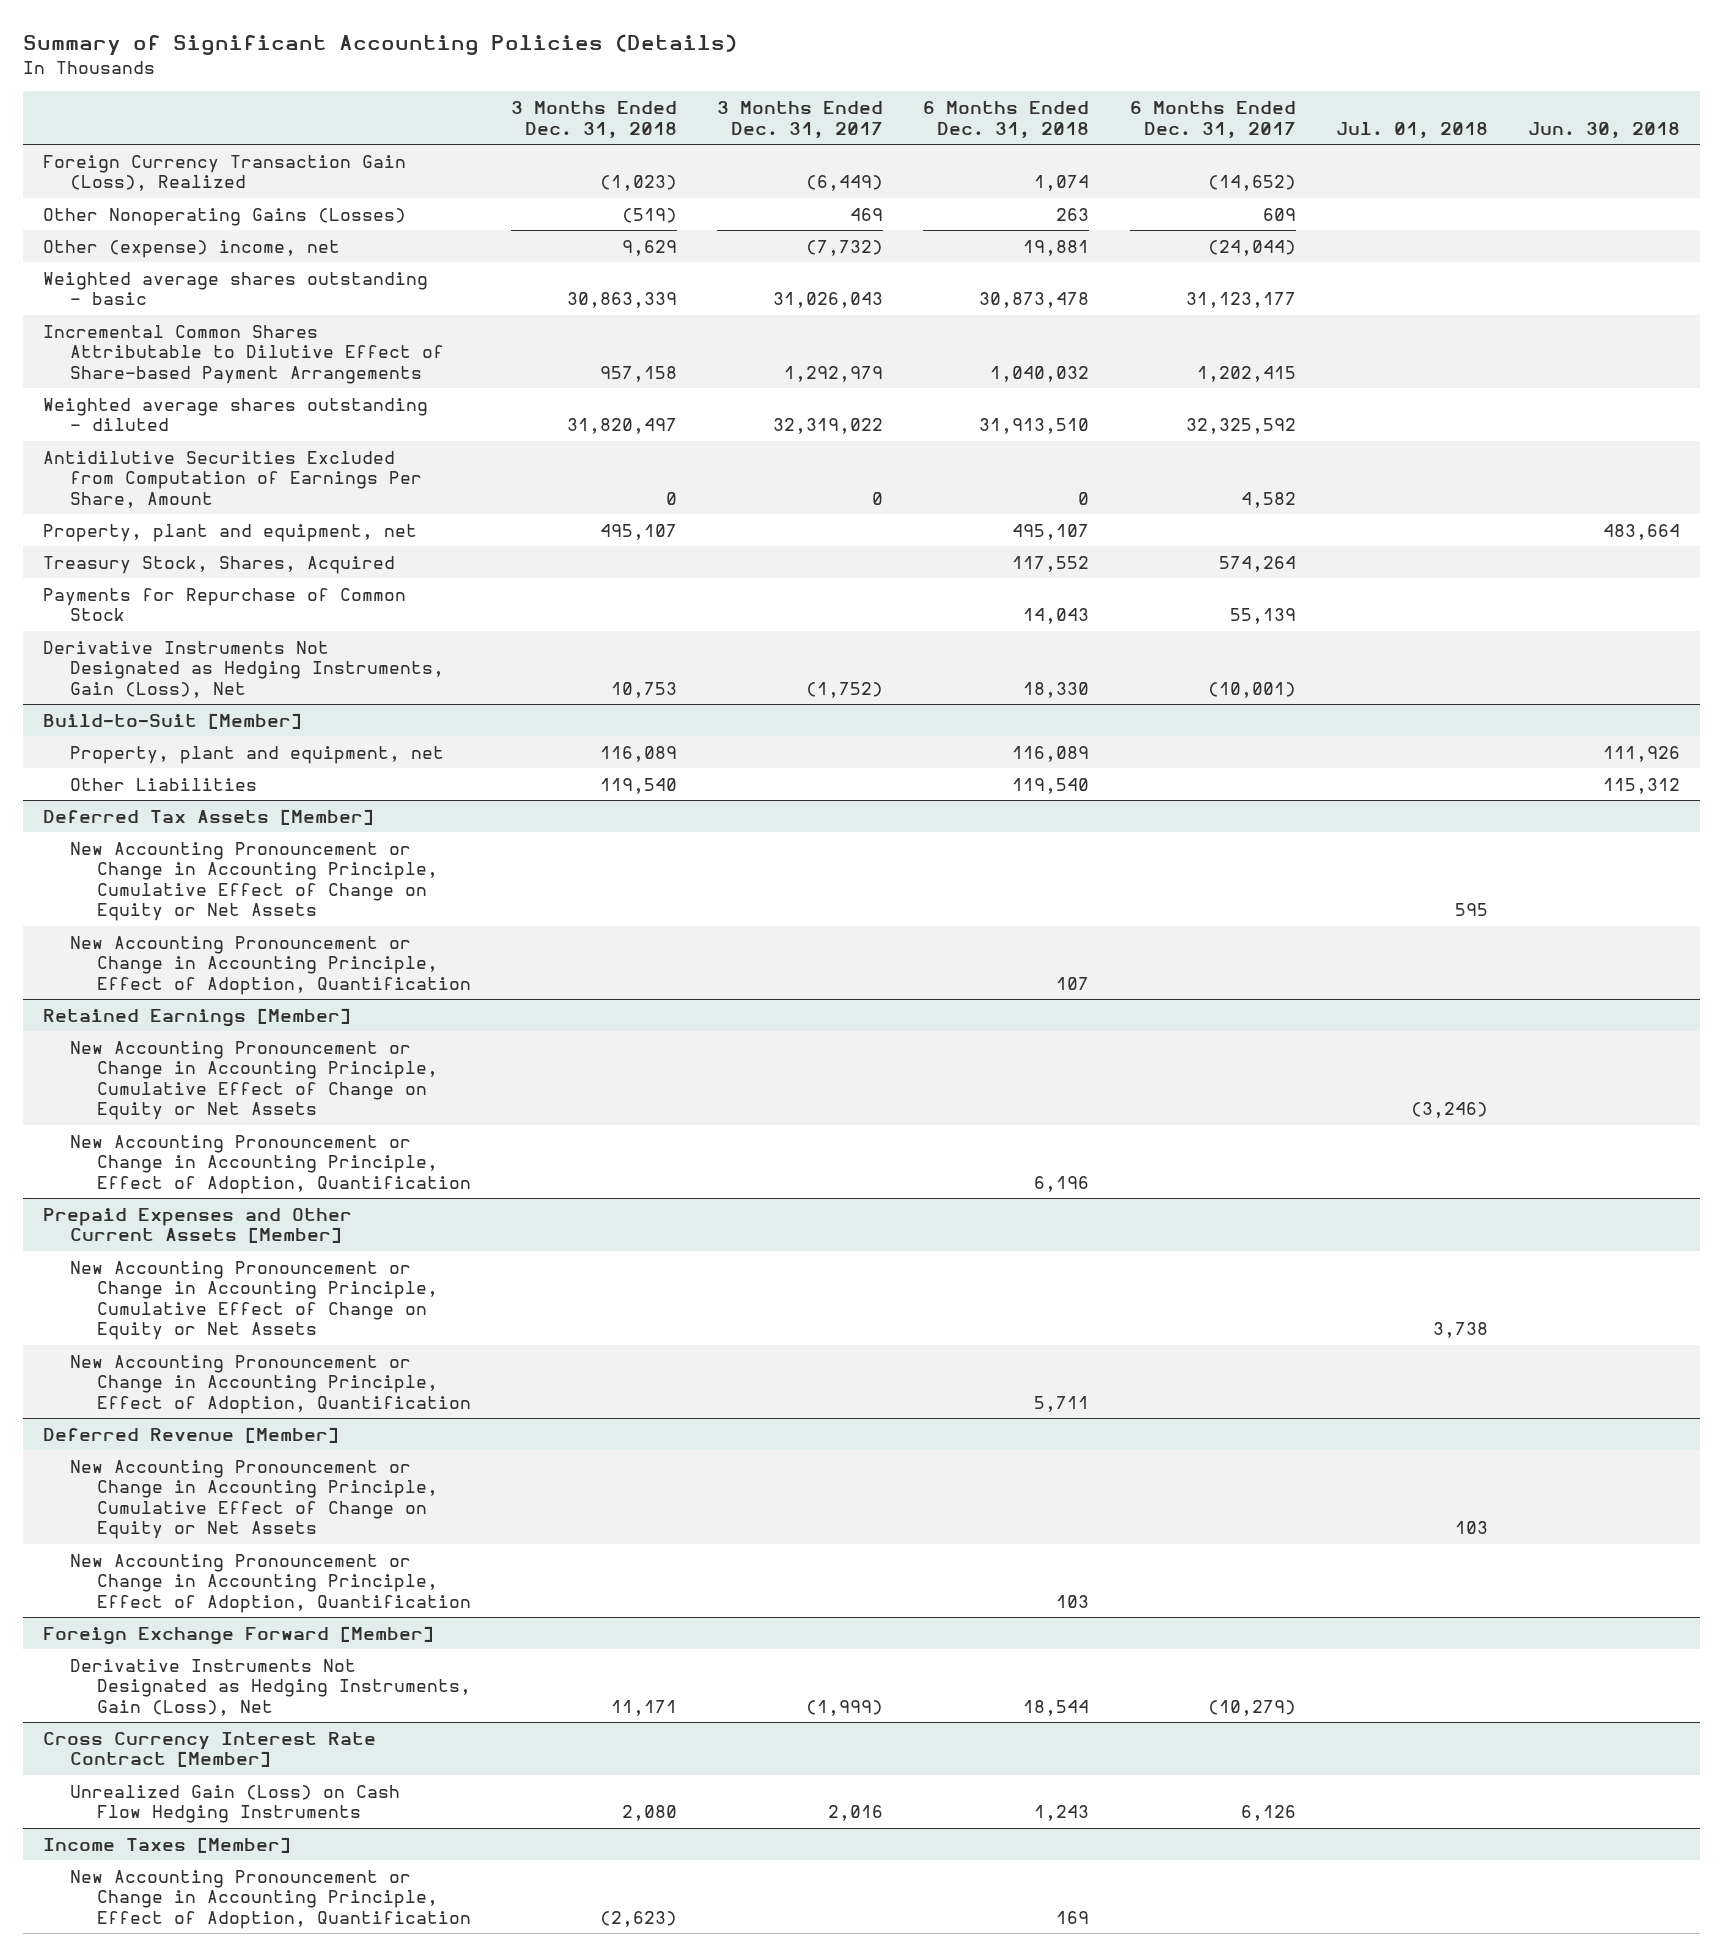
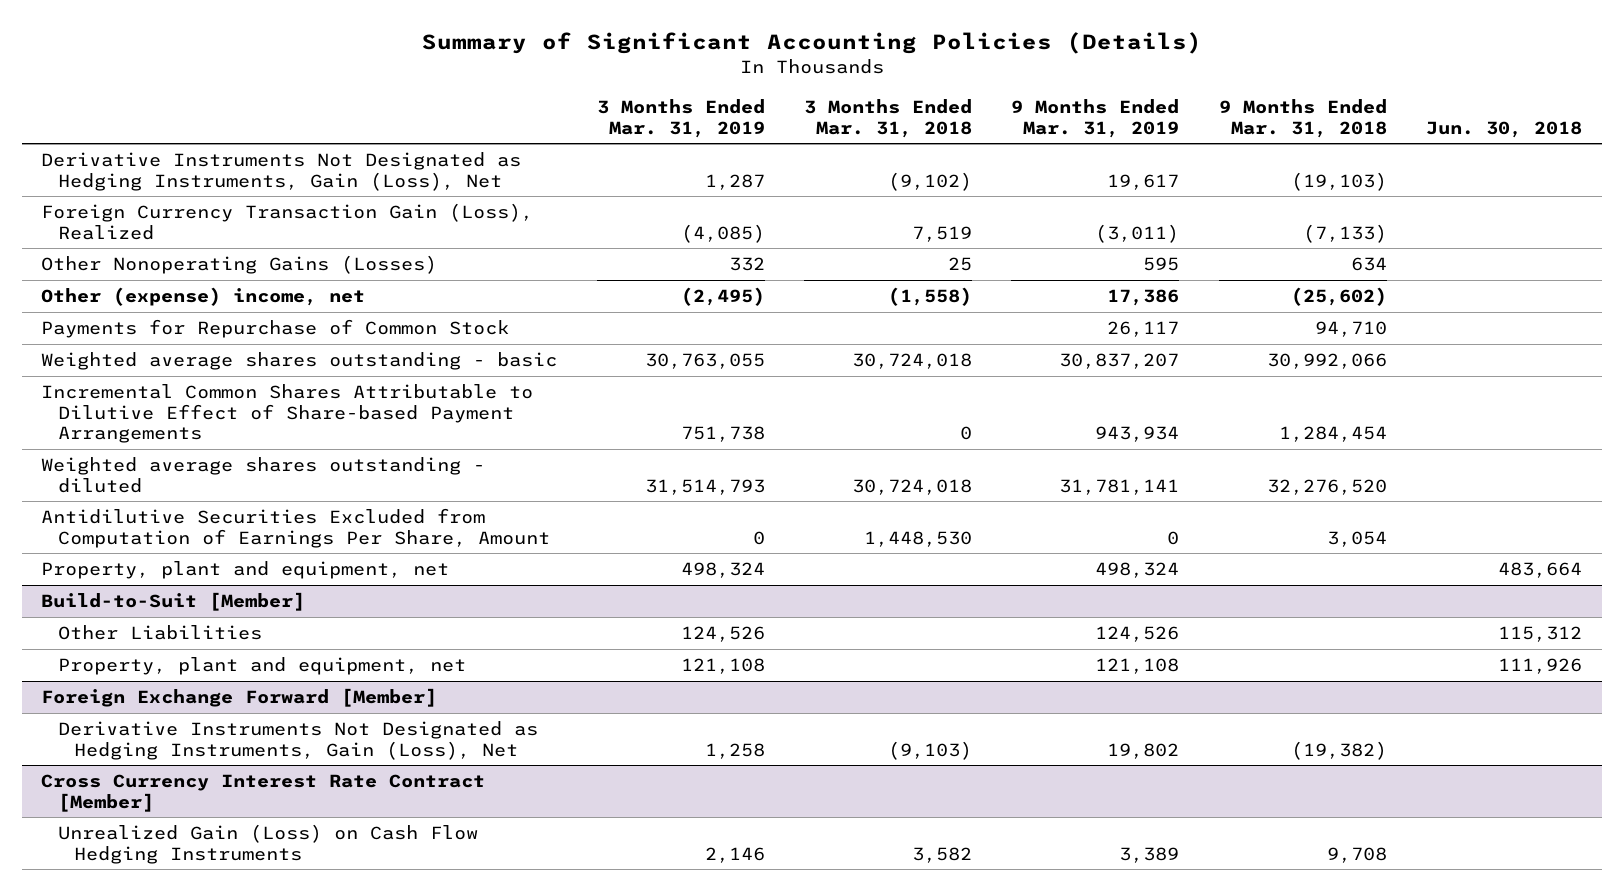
[510,101,677,139] 3 Months Ended Dec. 31, 2018 -> none
[717,101,884,139] 3 Months Ended Dec. 31, 2017 -> none
[923,101,1090,139] 6 Months Ended Dec. 31, 2018 -> none
[1129,101,1296,139] 6 Months Ended Dec. 31, 2017 -> none
[1335,121,1488,139] Jul. 01, 2018 -> none
none -> [596,98,765,138] 3 Months Ended Mar. 31, 2019
none -> [804,98,973,138] 3 Months Ended Mar. 31, 2018
none -> [1011,98,1180,138] 9 Months Ended Mar. 31, 2019
none -> [1218,98,1387,138] 9 Months Ended Mar. 31, 2018
[43,640,444,698] Derivative Instruments Not Designated as Hedging Instruments, Gain (Loss), Net -> [41,151,522,191] Derivative Instruments Not Designated as Hedging Instruments, Gain (Loss), Net
[43,587,407,622] Payments for Repurchase of Common Stock -> [41,318,510,338] Payments for Repurchase of Common Stock
[43,555,396,574] Treasury Stock, Shares, Acquired -> none
[43,808,375,825] Deferred Tax Assets [Member] -> none
[69,841,438,922] New Accounting Pronouncement or Change in Accounting Principle, Cumulative Effect of Change on Equity or Net Assets -> none
[69,935,471,995] New Accounting Pronouncement or Change in Accounting Principle, Effect of Adoption, Quantification -> none
[43,1007,352,1027] Retained Earnings [Member] -> none
[69,1040,438,1121] New Accounting Pronouncement or Change in Accounting Principle, Cumulative Effect of Change on Equity or Net Assets -> none
[69,1134,471,1194] New Accounting Pronouncement or Change in Accounting Principle, Effect of Adoption, Quantification -> none
[43,1207,353,1244] Prepaid Expenses and Other Current Assets [Member] -> none
[69,1260,438,1341] New Accounting Pronouncement or Change in Accounting Principle, Cumulative Effect of Change on Equity or Net Assets -> none
[69,1354,471,1414] New Accounting Pronouncement or Change in Accounting Principle, Effect of Adoption, Quantification -> none
[43,1426,340,1443] Deferred Revenue [Member] -> none
[69,1459,438,1540] New Accounting Pronouncement or Change in Accounting Principle, Cumulative Effect of Change on Equity or Net Assets -> none
[69,1553,471,1613] New Accounting Pronouncement or Change in Accounting Principle, Effect of Adoption, Quantification -> none
[69,745,444,764] Property, plant and equipment, net -> [57,656,466,675] Property, plant and equipment, net
[43,1836,292,1853] Income Taxes [Member] -> none
[69,1869,471,1929] New Accounting Pronouncement or Change in Accounting Principle, Effect of Adoption, Quantification -> none

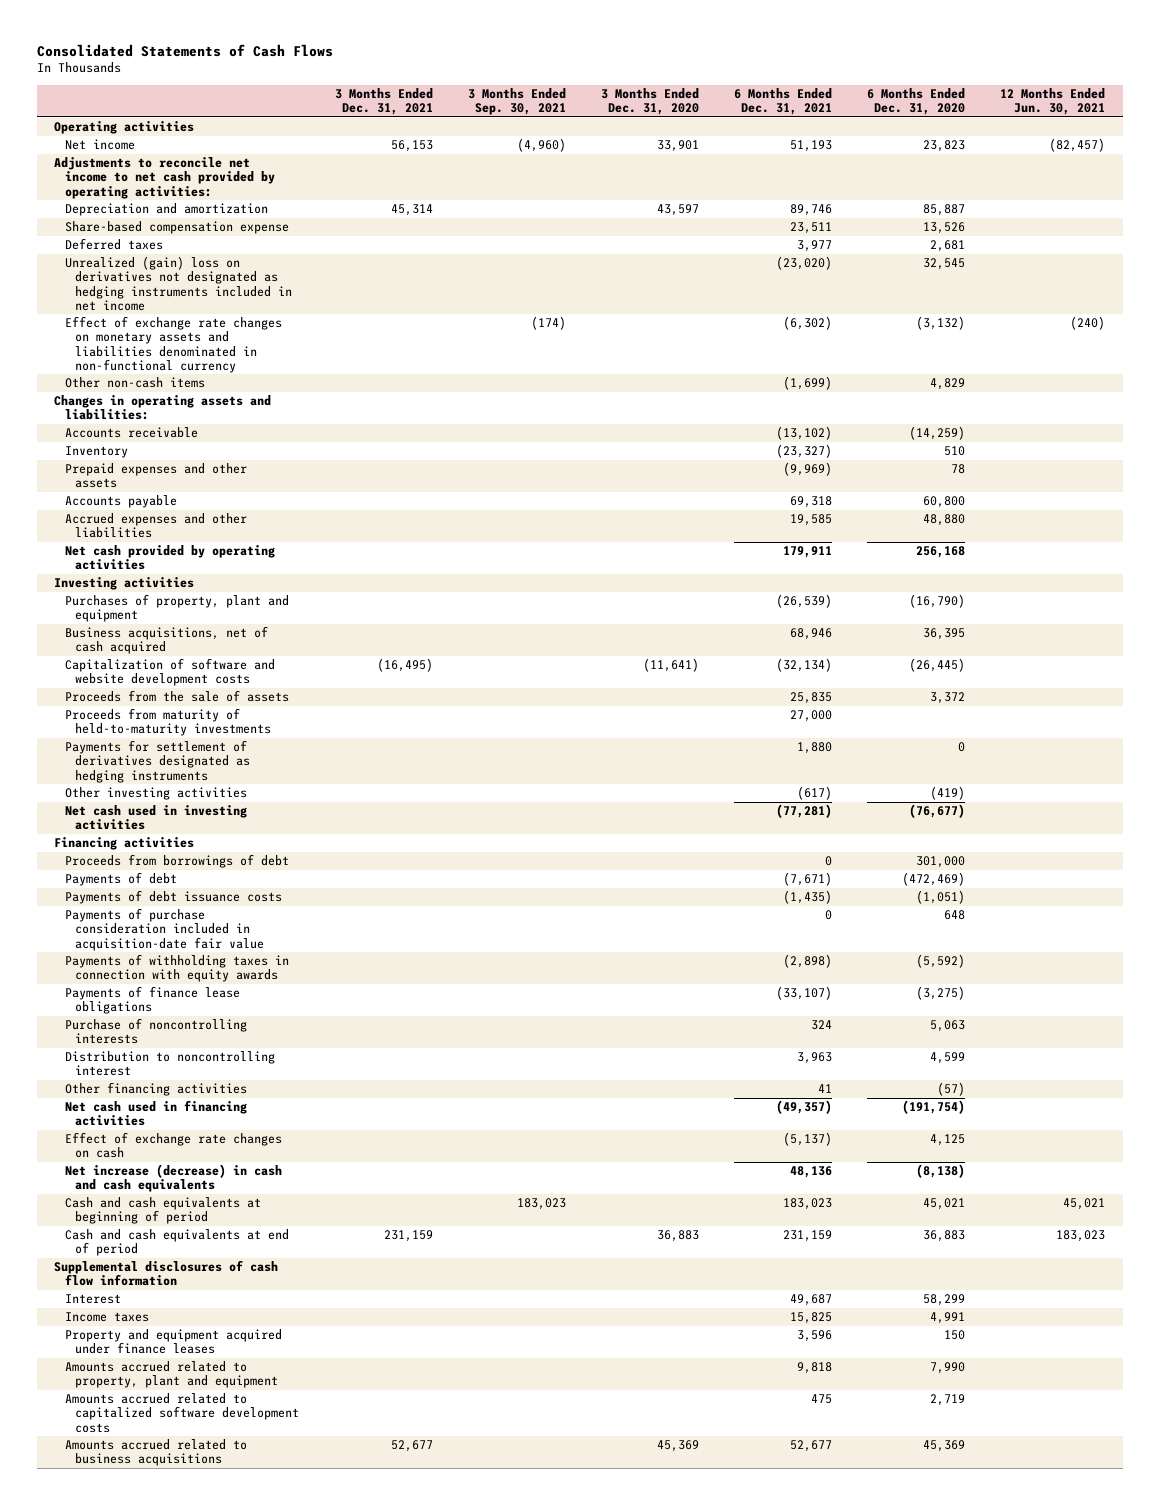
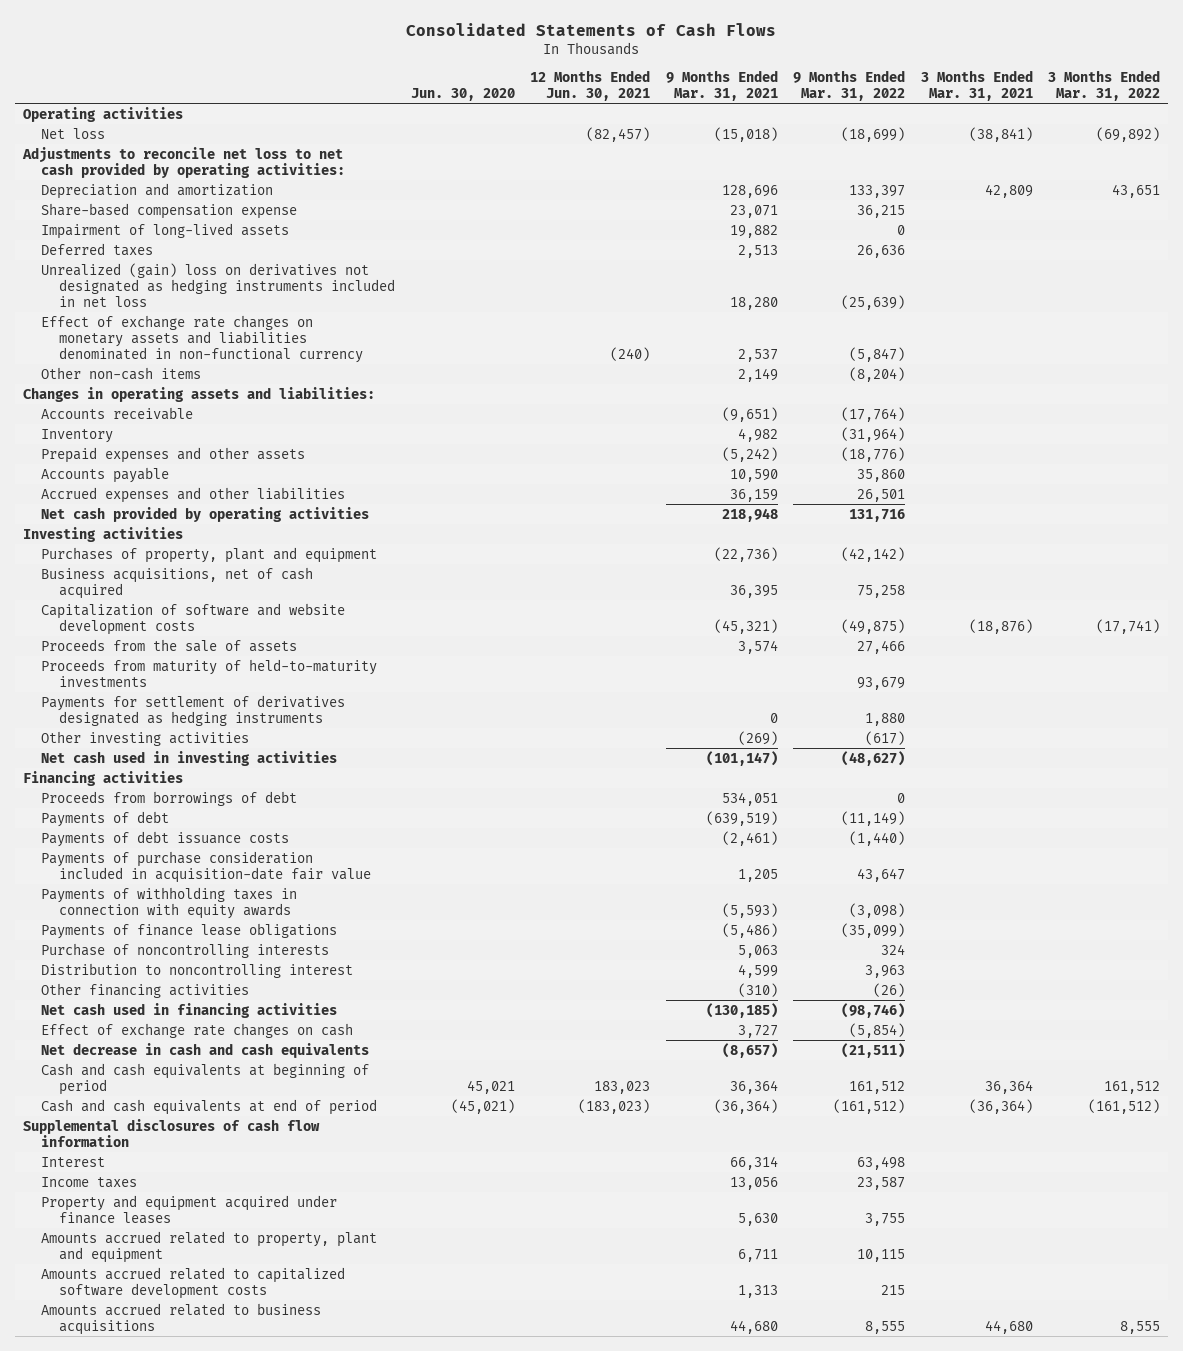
[334,87,433,116] 3 Months Ended Dec. 31, 2021 -> none
[467,87,566,116] 3 Months Ended Sep. 30, 2021 -> none
[600,87,699,116] 3 Months Ended Dec. 31, 2020 -> none
[733,87,832,116] 6 Months Ended Dec. 31, 2021 -> none
[866,87,965,116] 6 Months Ended Dec. 31, 2020 -> none
none -> [410,88,515,102] Jun. 30, 2020
none -> [665,69,778,102] 9 Months Ended Mar. 31, 2021
none -> [793,69,906,102] 9 Months Ended Mar. 31, 2022
none -> [920,69,1033,102] 3 Months Ended Mar. 31, 2021
none -> [1048,69,1161,102] 3 Months Ended Mar. 31, 2022
[64,139,135,151] Net income -> [40,127,105,139] Net loss
[54,157,275,199] Adjustments to reconcile net income to net cash provided by operating activities: -> [21,146,345,178] Adjustments to reconcile net loss to net cash provided by operating activities:
none -> [40,222,289,239] Impairment of long-lived assets
[64,256,293,311] Unrealized (gain) loss on derivatives not designated as hedging instruments included in net income -> [40,262,396,308] Unrealized (gain) loss on derivatives not designated as hedging instruments included in net loss
[64,1164,282,1193] Net increase (decrease) in cash and cash equivalents -> [40,1042,369,1058] Net decrease in cash and cash equivalents
[1062,1198,1105,1211] 45,021 -> [594,1080,651,1094] 183,023
[1055,1230,1105,1243] 183,023 -> [578,1098,651,1114] (183,023)

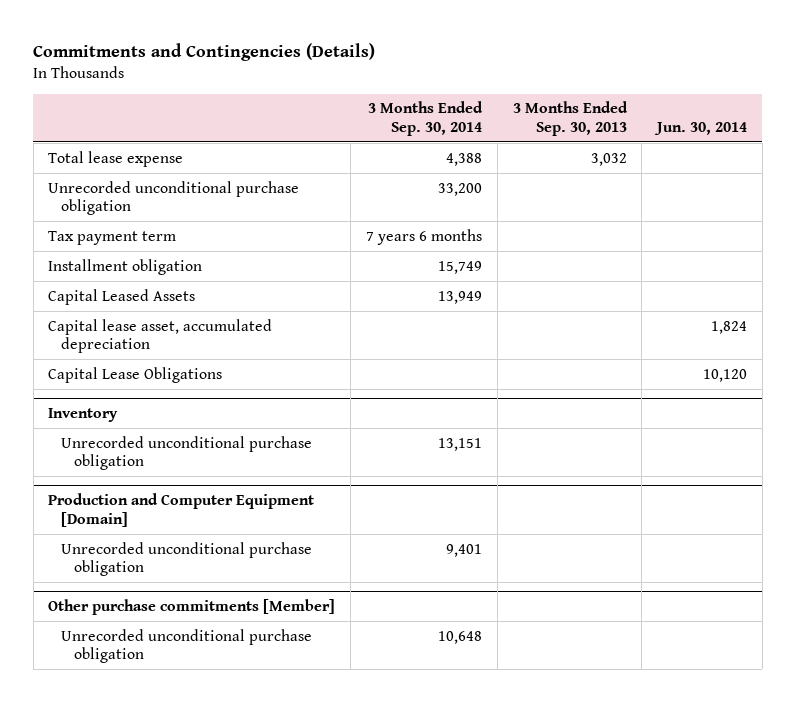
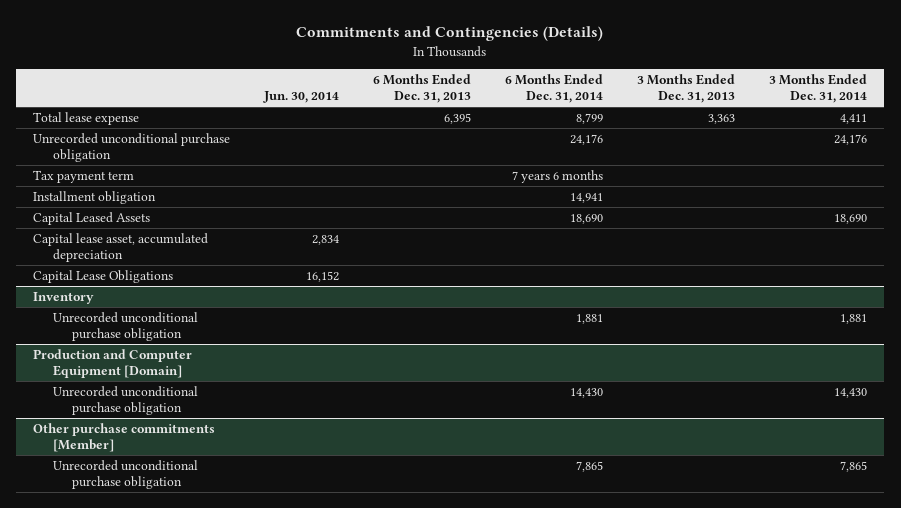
[368,101,484,136] 3 Months Ended Sep. 30, 2014 -> none
[512,101,628,136] 3 Months Ended Sep. 30, 2013 -> none
none -> [373,74,472,104] 6 Months Ended Dec. 31, 2013
none -> [505,74,604,104] 6 Months Ended Dec. 31, 2014
none -> [637,74,736,104] 3 Months Ended Dec. 31, 2013
none -> [769,74,868,104] 3 Months Ended Dec. 31, 2014
[711,320,748,334] 1,824 -> [312,234,340,245] 2,834
[703,368,748,382] 10,120 -> [306,270,340,282] 16,152

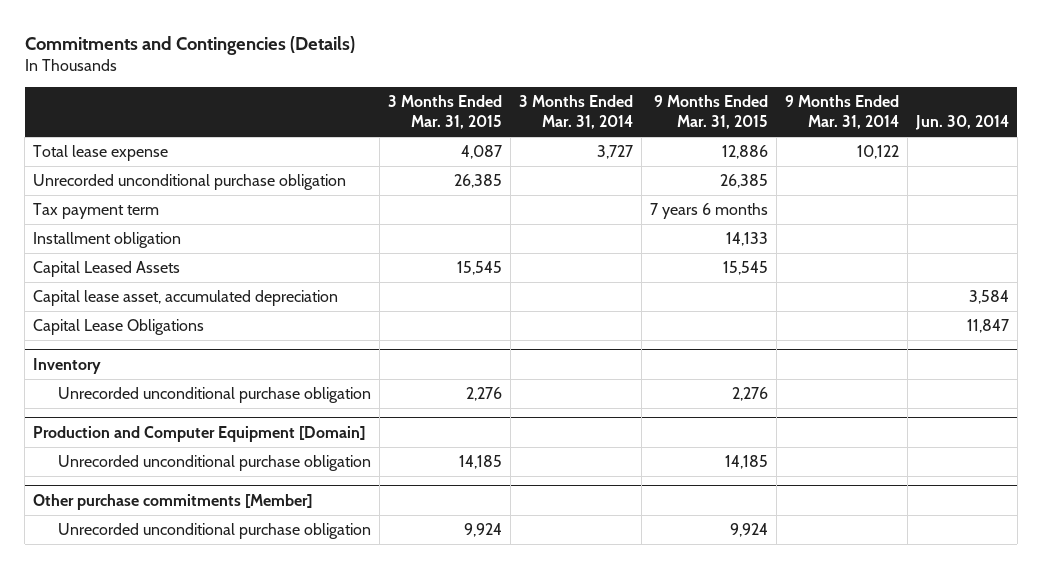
[373,74,472,104] 6 Months Ended Dec. 31, 2013 -> none
[505,74,604,104] 6 Months Ended Dec. 31, 2014 -> none
[637,74,736,104] 3 Months Ended Dec. 31, 2013 -> none
[769,74,868,104] 3 Months Ended Dec. 31, 2014 -> none
none -> [387,95,502,130] 3 Months Ended Mar. 31, 2015
none -> [518,95,633,130] 3 Months Ended Mar. 31, 2014
none -> [653,95,768,130] 9 Months Ended Mar. 31, 2015
none -> [784,95,899,130] 9 Months Ended Mar. 31, 2014
[312,234,340,245] 2,834 -> [968,290,1009,305] 3,584
[306,270,340,282] 16,152 -> [966,319,1009,334] 11,847

